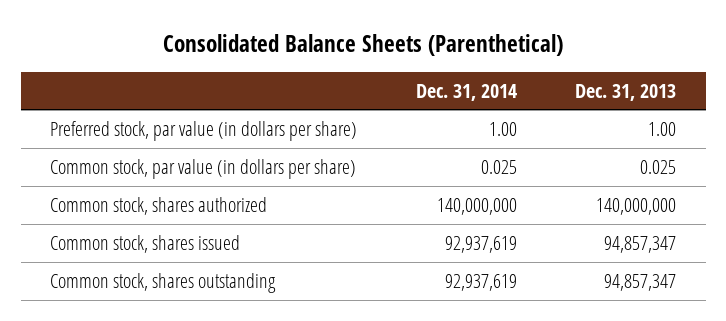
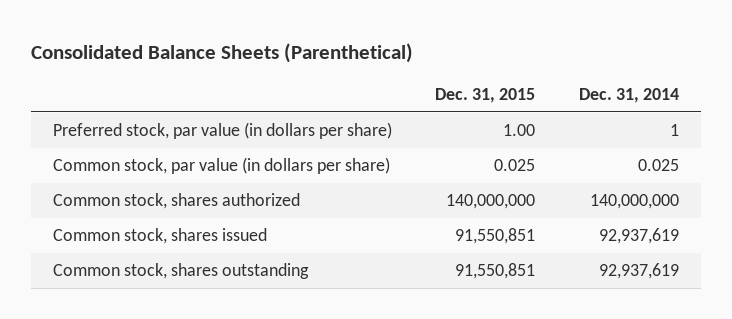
[575,83,677,101] Dec. 31, 2013 -> none
none -> [435,88,536,104] Dec. 31, 2015
[488,121,517,136] 1.00 -> [670,124,680,137] 1

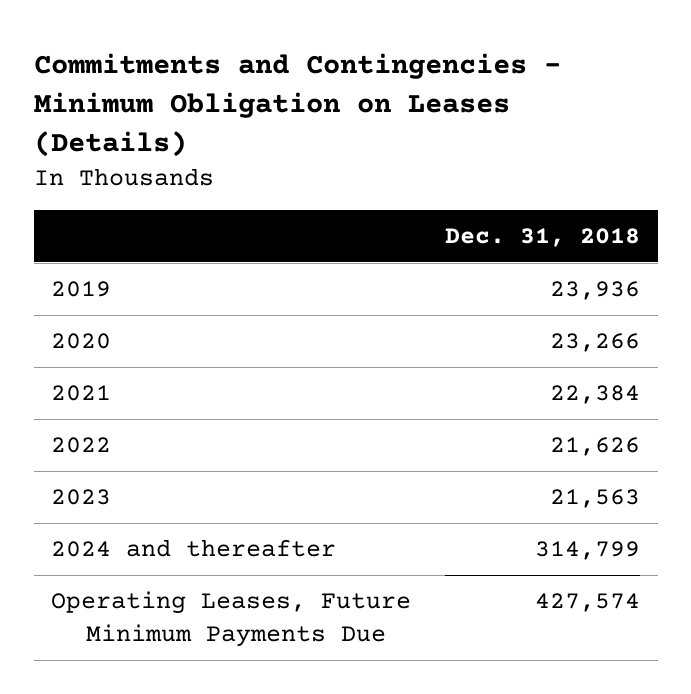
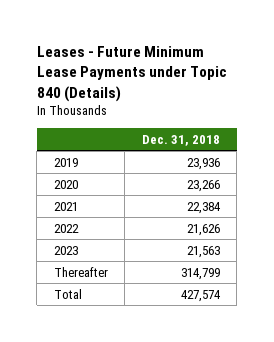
[33,52,561,157] Commitments and Contingencies - Minimum Obligation on Leases (Details) -> [36,46,227,102] Leases - Future Minimum Lease Payments under Topic 840 (Details)
[50,539,336,558] 2024 and thereafter -> [53,266,108,277] Thereafter
[50,591,411,647] Operating Leases, Future Minimum Payments Due -> [53,288,82,299] Total

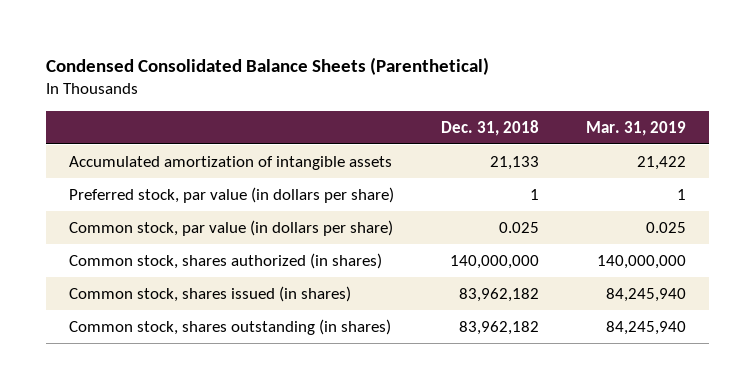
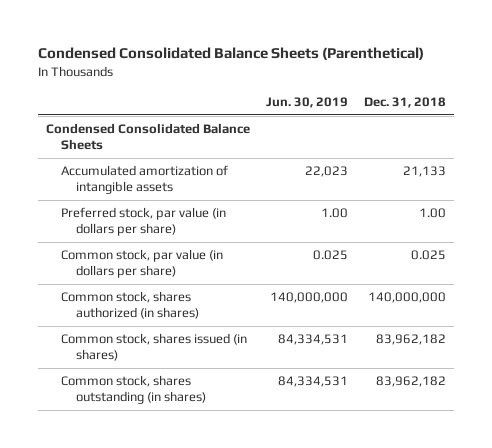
[585,120,686,136] Mar. 31, 2019 -> none
none -> [266,96,349,108] Jun. 30, 2019
none -> [46,123,251,151] Condensed Consolidated Balance Sheets
[530,188,540,200] 1 -> [419,208,447,219] 1.00

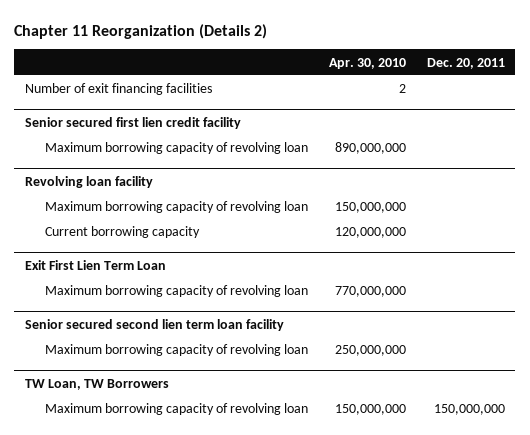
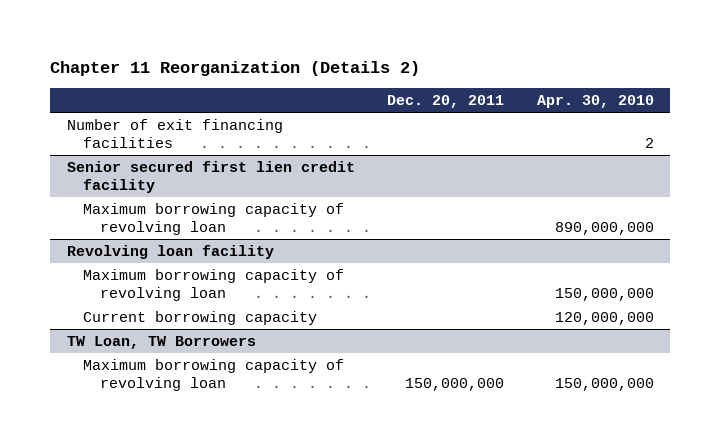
[24,259,166,270] Exit First Lien Term Loan -> none
[45,285,309,298] Maximum borrowing capacity of revolving loan -> none
[24,318,284,331] Senior secured second lien term loan facility -> none
[45,344,309,357] Maximum borrowing capacity of revolving loan -> none

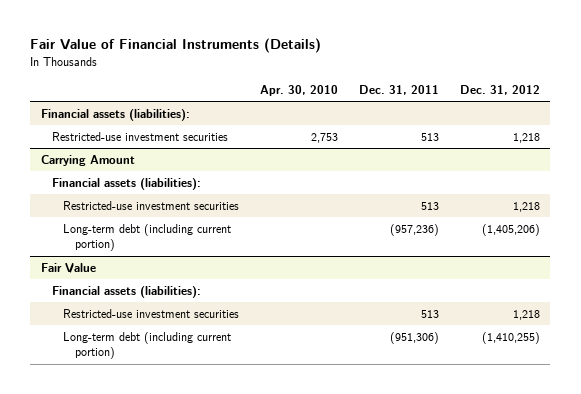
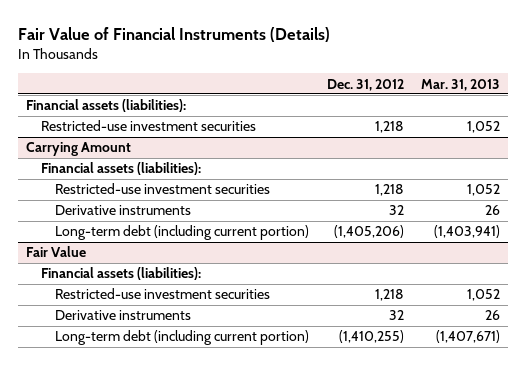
[260,84,339,96] Apr. 30, 2010 -> none
[359,84,440,95] Dec. 31, 2011 -> none
none -> [420,78,500,91] Mar. 31, 2013
none -> [55,205,192,216] Derivative instruments
none -> [55,310,192,321] Derivative instruments

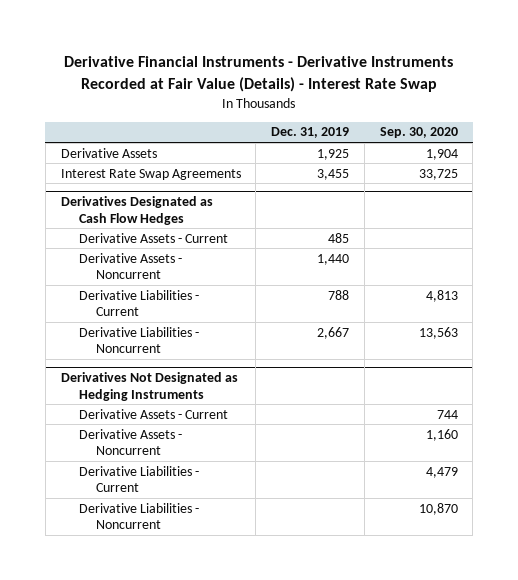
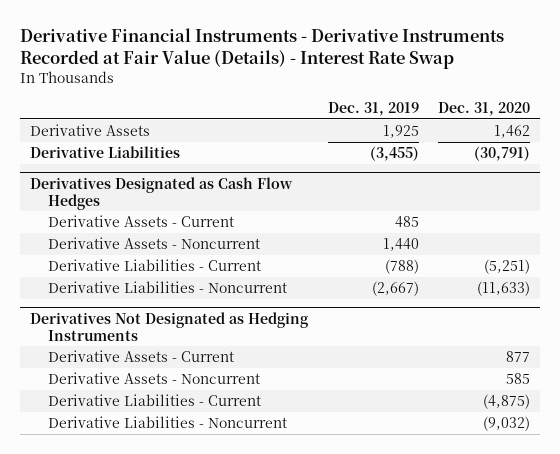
[379,127,458,139] Sep. 30, 2020 -> none
none -> [438,102,531,117] Dec. 31, 2020
[60,168,241,180] Interest Rate Swap Agreements -> none
none -> [29,146,180,159] Derivative Liabilities
[328,289,350,300] 788 -> [384,259,419,275] (788)
[317,326,350,339] 2,667 -> [371,281,419,297] (2,667)

